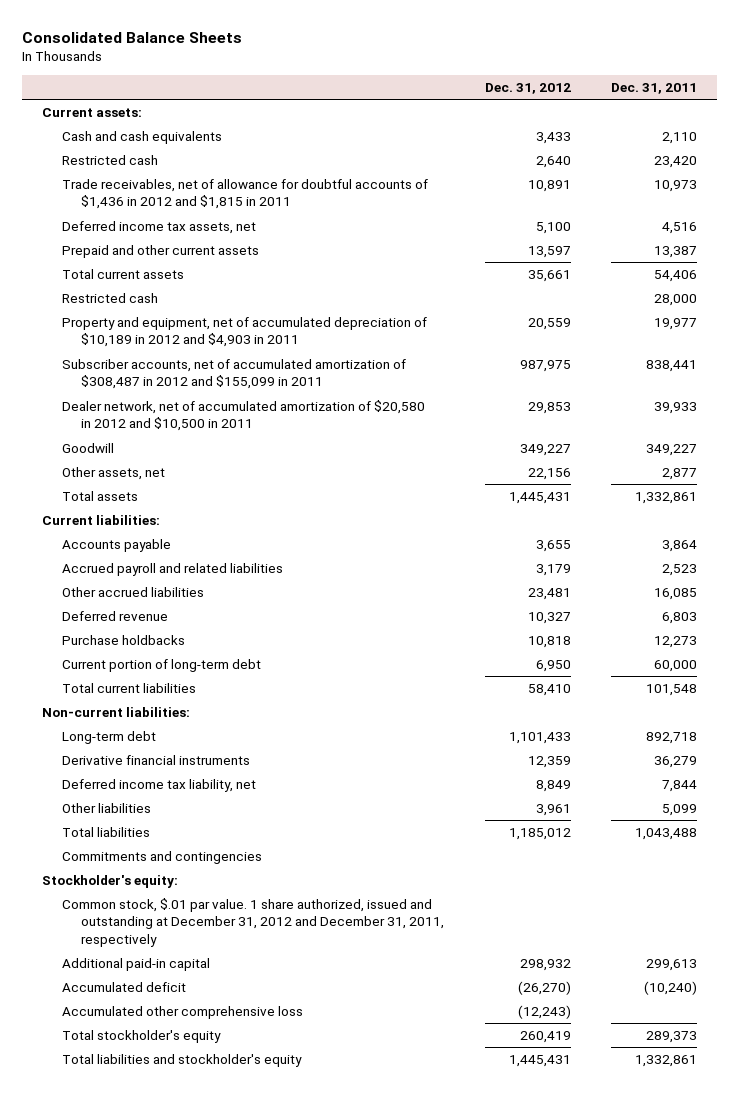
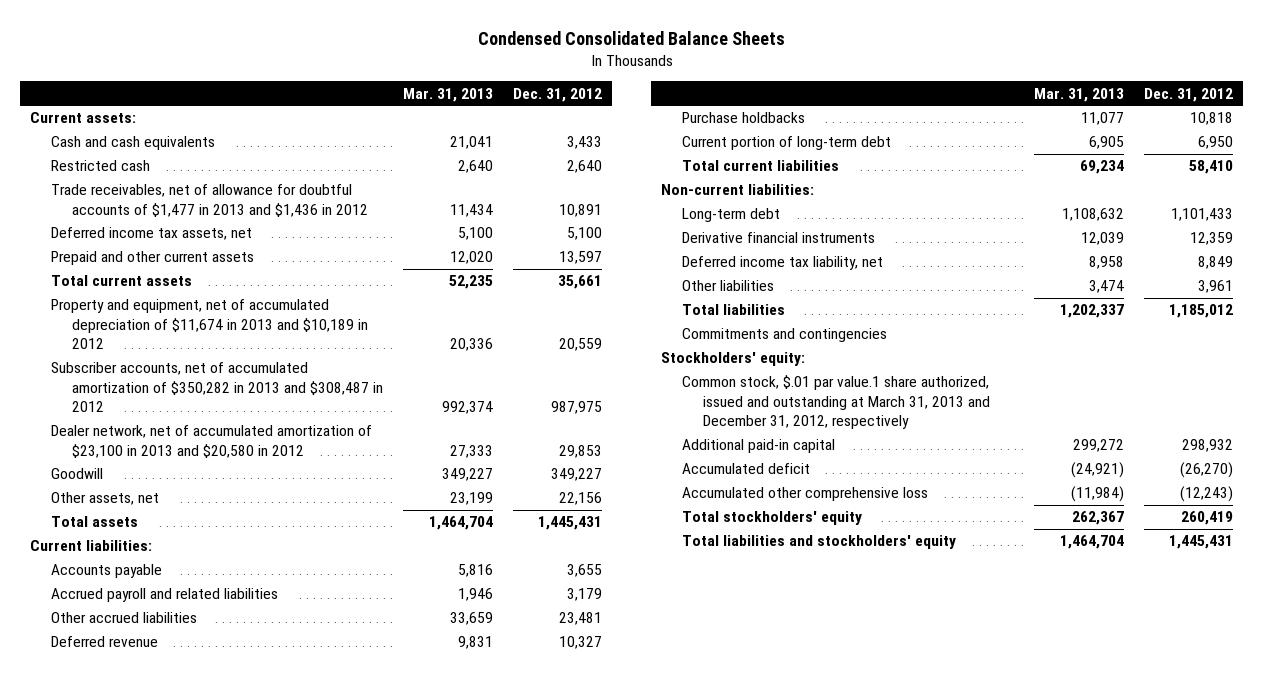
[22,32,243,44] Consolidated Balance Sheets -> [477,30,785,45] Condensed Consolidated Balance Sheets
[611,82,698,94] Dec. 31, 2011 -> none
none -> [402,87,493,102] Mar. 31, 2013
[61,178,428,210] Trade receivables, net of allowance for doubtful accounts of $1,436 in 2012 and $1,815 in 2011 -> [51,184,368,217] Trade receivables, net of allowance for doubtful accounts of $1,477 in 2013 and $1,436 in 2012
[61,292,158,303] Restricted cash -> none
[61,316,427,348] Property and equipment, net of accumulated depreciation of $10,189 in 2012 and $4,903 in 2011 -> [51,299,368,350] Property and equipment, net of accumulated depreciation of $11,674 in 2013 and $10,189 in 2012
[61,358,406,390] Subscriber accounts, net of accumulated amortization of $308,487 in 2012 and $155,099 in 2011 -> [51,362,383,413] Subscriber accounts, net of accumulated amortization of $350,282 in 2013 and $308,487 in 2012
[61,399,425,432] Dealer network, net of accumulated amortization of $20,580 in 2012 and $10,500 in 2011 -> [51,425,373,458] Dealer network, net of accumulated amortization of $23,100 in 2013 and $20,580 in 2012
[42,874,179,888] Stockholder's equity: -> [661,352,806,367] Stockholders' equity:
[61,897,445,947] Common stock, $.01 par value. 1 share authorized, issued and outstanding at December 31, 2012 and December 31, 2011, respectively -> [682,375,991,430] Common stock, $.01 par value.1 share authorized, issued and outstanding at March 31, 2013 and December 31, 2012, respectively
[61,1029,221,1043] Total stockholder's equity -> [682,511,863,526] Total stockholders' equity
[61,1053,302,1067] Total liabilities and stockholder's equity -> [682,535,957,550] Total liabilities and stockholders' equity

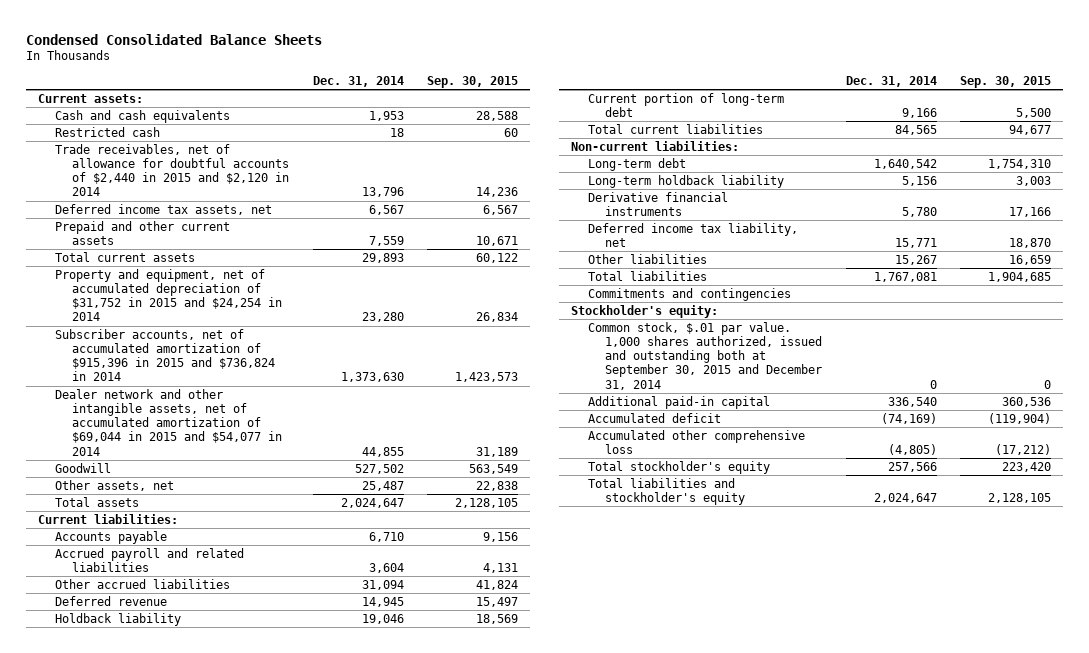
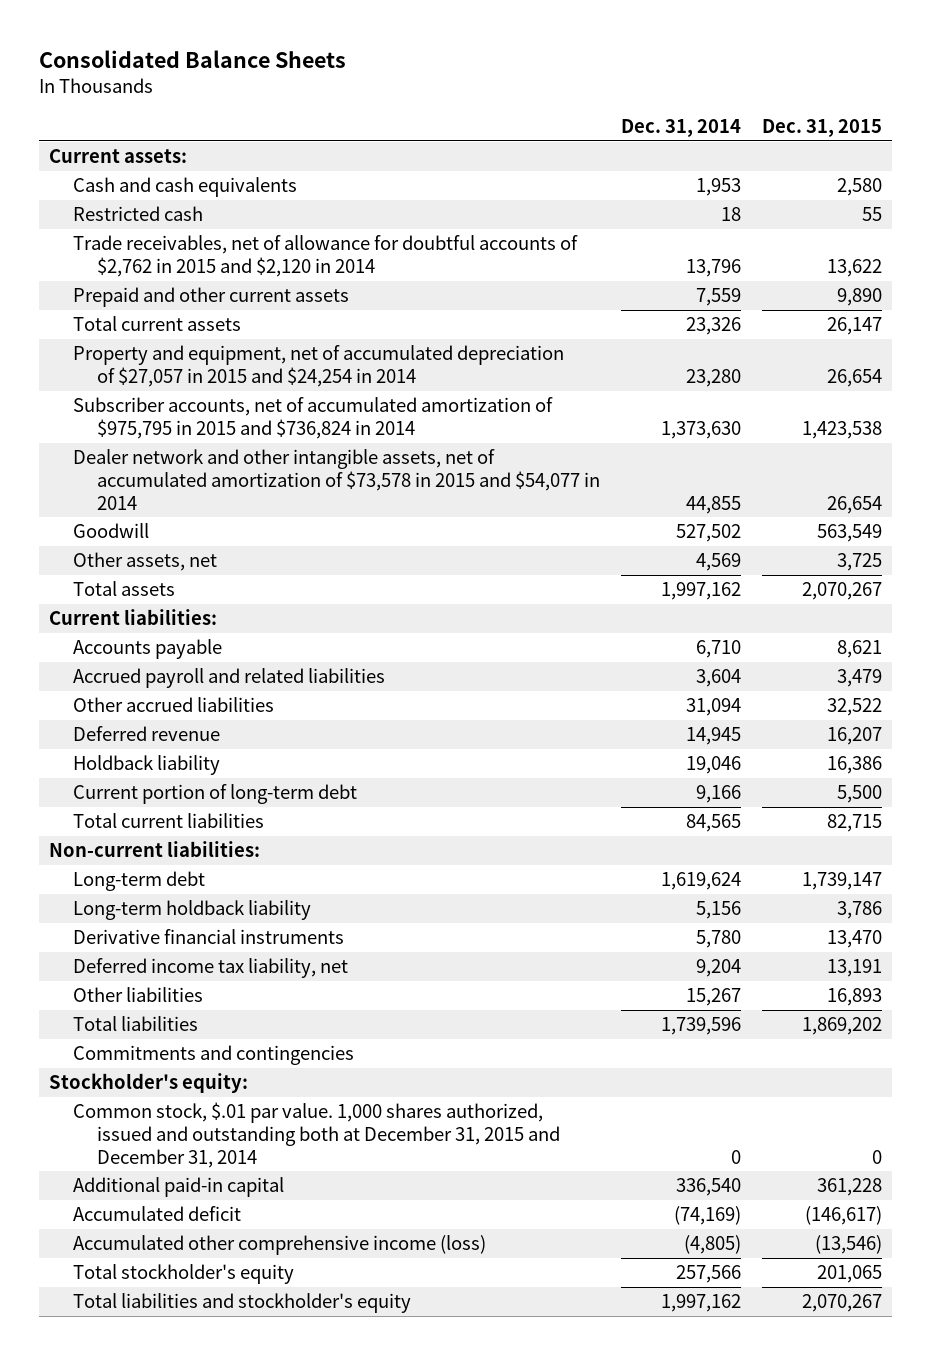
[26,33,323,45] Condensed Consolidated Balance Sheets -> [38,49,346,68] Consolidated Balance Sheets
[427,75,519,88] Sep. 30, 2015 -> none
none -> [761,119,882,138] Dec. 31, 2015
[55,203,273,215] Deferred income tax assets, net -> none
[55,143,290,197] Trade receivables, net of allowance for doubtful accounts of $2,440 in 2015 and $2,120 in 2014 -> [73,235,579,278] Trade receivables, net of allowance for doubtful accounts of $2,762 in 2015 and $2,120 in 2014
[361,252,404,263] 29,893 -> [685,317,741,336] 23,326
[55,268,283,322] Property and equipment, net of accumulated depreciation of $31,752 in 2015 and $24,254 in 2014 -> [73,345,565,388] Property and equipment, net of accumulated depreciation of $27,057 in 2015 and $24,254 in 2014
[55,328,276,382] Subscriber accounts, net of accumulated amortization of $915,396 in 2015 and $736,824 in 2014 -> [73,397,554,440] Subscriber accounts, net of accumulated amortization of $975,795 in 2015 and $736,824 in 2014
[55,388,283,456] Dealer network and other intangible assets, net of accumulated amortization of $69,044 in 2015 and $54,077 in 2014 -> [73,449,600,510] Dealer network and other intangible assets, net of accumulated amortization of $73,578 in 2015 and $54,077 in 2014
[361,480,404,491] 25,487 -> [695,553,741,572] 4,569
[340,497,404,508] 2,024,647 -> [660,582,741,601] 1,997,162
[873,158,937,169] 1,640,542 -> [660,872,741,891] 1,619,624
[894,238,937,249] 15,771 -> [695,959,741,978] 9,204
[873,271,937,282] 1,767,081 -> [660,1017,741,1036] 1,739,596
[588,321,823,390] Common stock, $.01 par value. 1,000 shares authorized, issued and outstanding both at September 30, 2015 and December 31, 2014 -> [73,1102,560,1168] Common stock, $.01 par value. 1,000 shares authorized, issued and outstanding both at December 31, 2015 and December 31, 2014
[588,429,806,455] Accumulated other comprehensive loss -> [73,1235,487,1256] Accumulated other comprehensive income (loss)
[873,493,937,504] 2,024,647 -> [660,1294,741,1313] 1,997,162

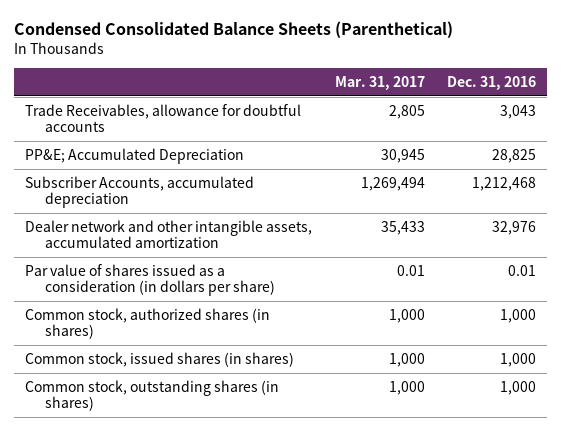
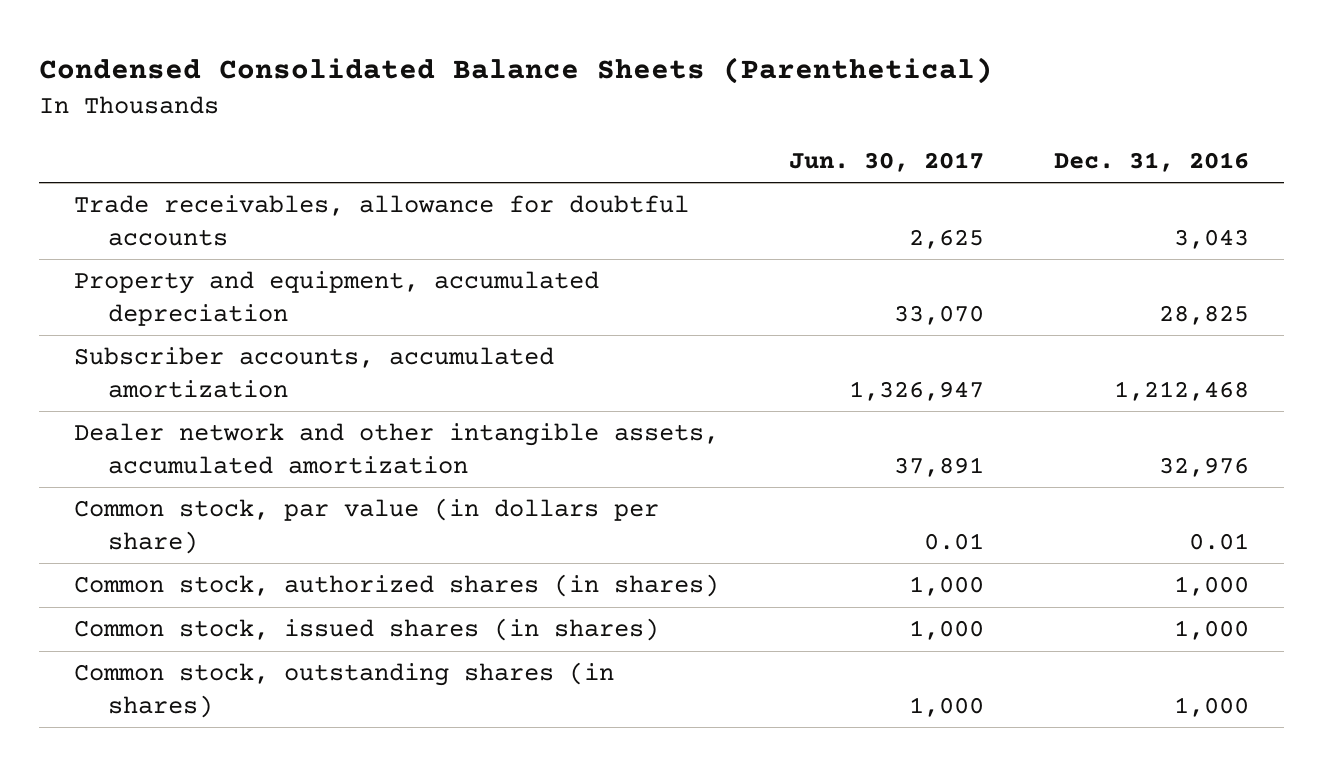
[334,76,425,91] Mar. 31, 2017 -> none
none -> [788,151,984,172] Jun. 30, 2017
[24,103,301,133] Trade Receivables, allowance for doubtful accounts -> [73,195,689,246] Trade receivables, allowance for doubtful accounts
[24,147,244,164] PP&E; Accumulated Depreciation -> [73,271,599,326] Property and equipment, accumulated depreciation
[24,175,254,209] Subscriber Accounts, accumulated depreciation -> [73,347,554,398] Subscriber accounts, accumulated amortization
[24,263,275,297] Par value of shares issued as a consideration (in dollars per share) -> [73,498,659,554] Common stock, par value (in dollars per share)

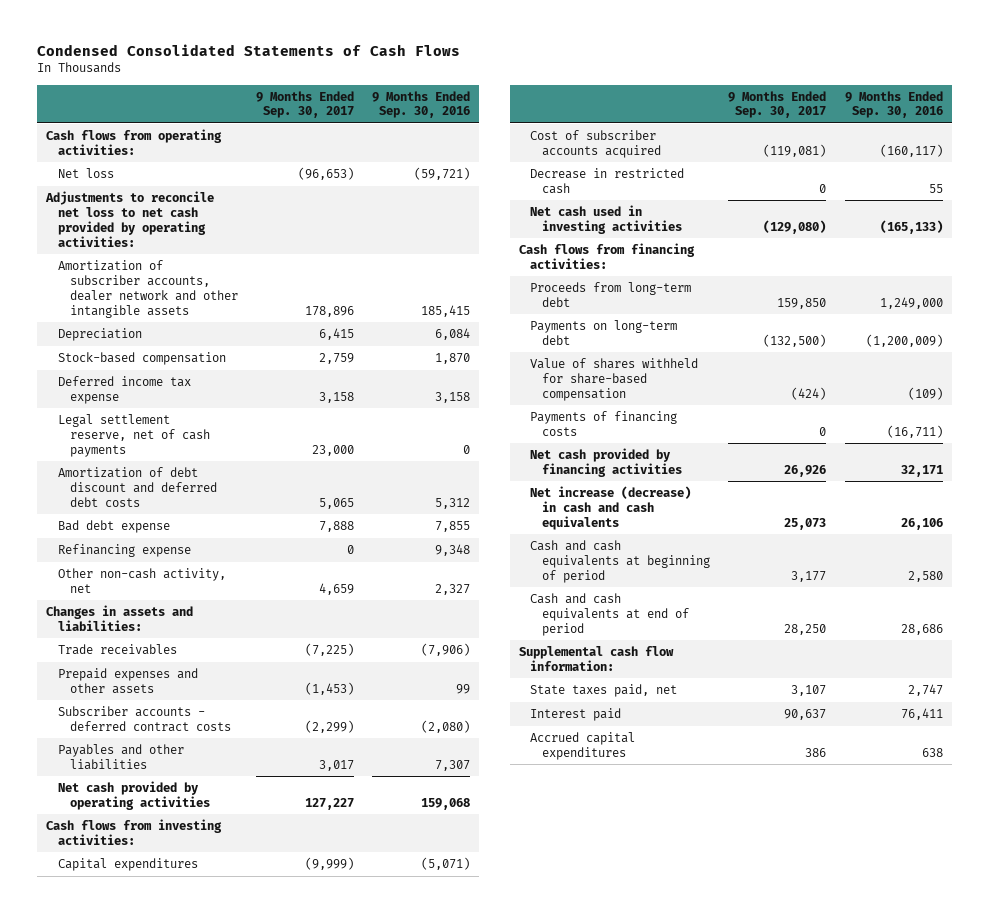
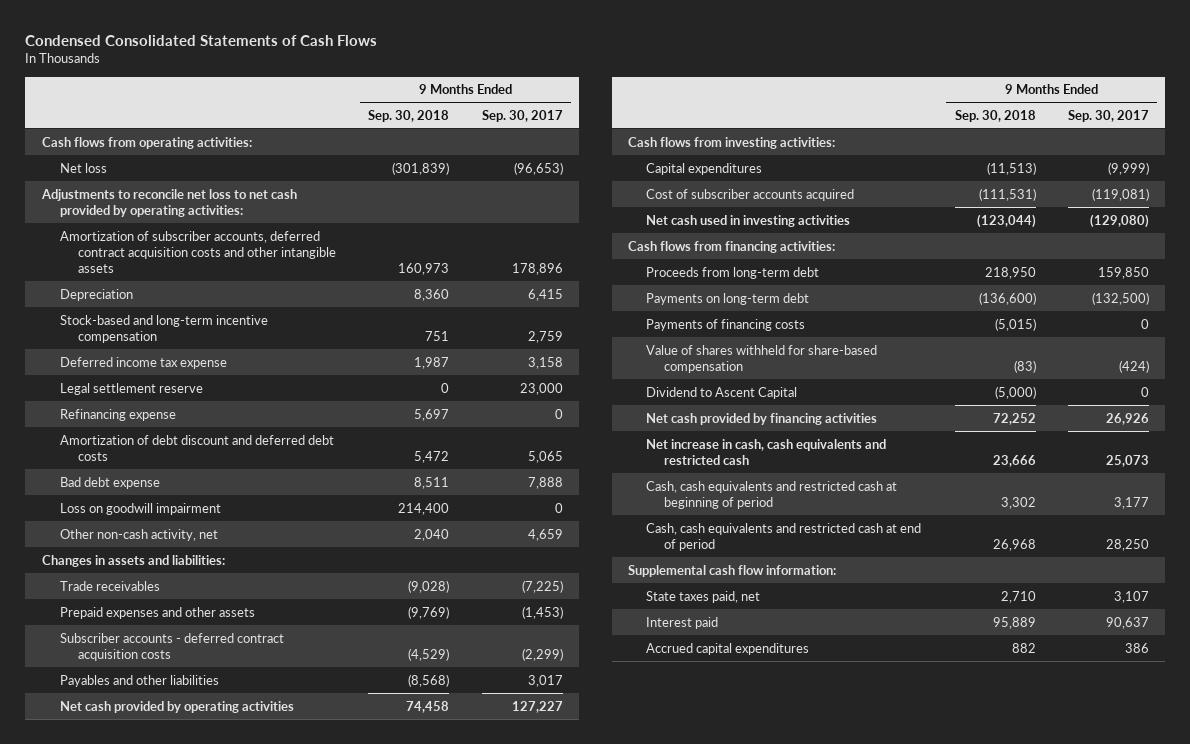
[372,90,471,119] 9 Months Ended Sep. 30, 2016 -> none
none -> [368,109,450,122] Sep. 30, 2018
[58,260,238,318] Amortization of subscriber accounts, dealer network and other intangible assets -> [59,230,337,274] Amortization of subscriber accounts, deferred contract acquisition costs and other intangible assets
[58,352,227,366] Stock-based compensation -> [59,314,268,343] Stock-based and long-term incentive compensation
[58,414,210,457] Legal settlement reserve, net of cash payments -> [59,382,203,395] Legal settlement reserve
[58,544,192,558] Refinancing expense -> [59,408,176,421] Refinancing expense
none -> [59,502,221,515] Loss on goodwill impairment
[58,706,231,732] Subscriber accounts - deferred contract costs -> [59,632,284,661] Subscriber accounts - deferred contract acquisition costs
[530,168,685,194] Decrease in restricted cash -> none
[530,358,699,401] Value of shares withheld for share-based compensation -> [645,344,877,373] Value of shares withheld for share-based compensation
none -> [645,386,797,399] Dividend to Ascent Capital
[530,486,692,530] Net increase (decrease) in cash and cash equivalents -> [645,438,886,465] Net increase in cash, cash equivalents and restricted cash
[530,540,710,583] Cash and cash equivalents at beginning of period -> [645,480,897,509] Cash, cash equivalents and restricted cash at beginning of period
[530,593,689,636] Cash and cash equivalents at end of period -> [645,522,921,551] Cash, cash equivalents and restricted cash at end of period

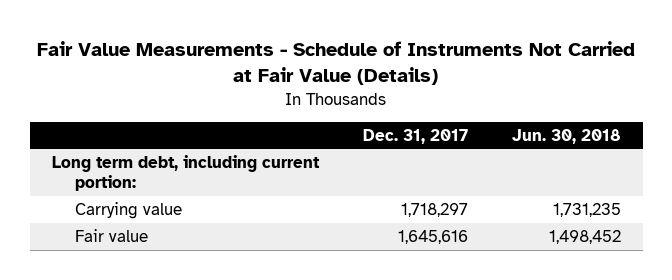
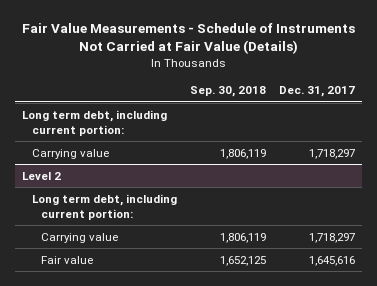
[511,128,621,144] Jun. 30, 2018 -> none
none -> [189,86,266,98] Sep. 30, 2018
none -> [21,171,61,180] Level 2
none -> [31,193,177,220] Long term debt, including current portion:
none -> [41,232,119,243] Carrying value

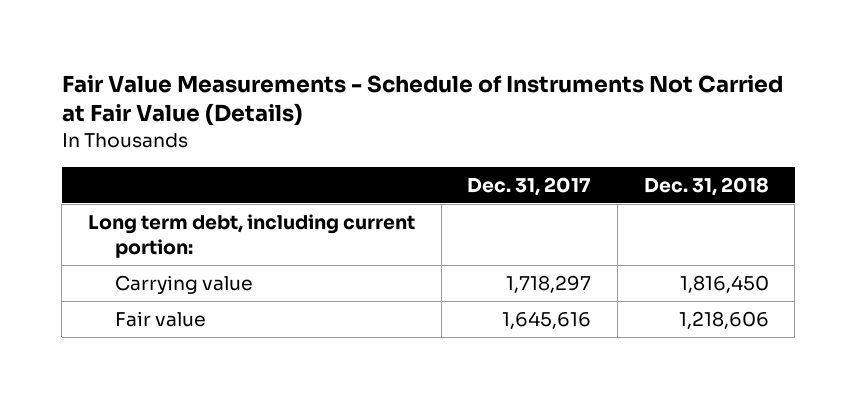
[189,86,266,98] Sep. 30, 2018 -> none
none -> [643,176,769,196] Dec. 31, 2018
[21,171,61,180] Level 2 -> none
[31,193,177,220] Long term debt, including current portion: -> none
[41,232,119,243] Carrying value -> none

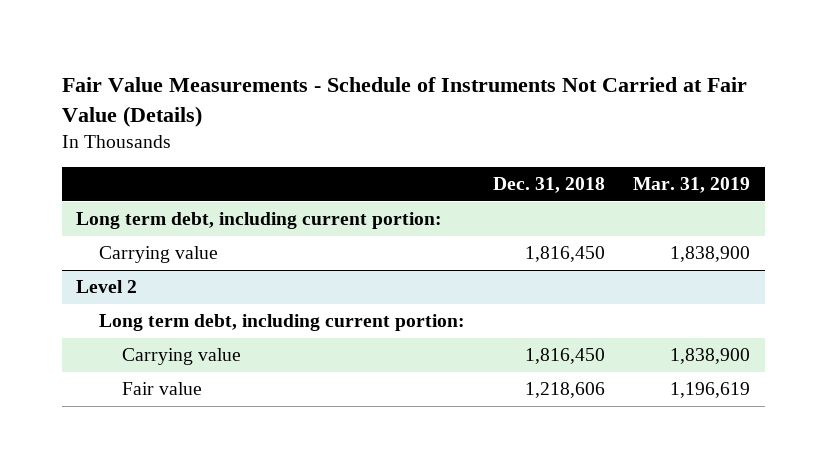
[467,176,592,196] Dec. 31, 2017 -> none
none -> [633,177,751,194] Mar. 31, 2019
none -> [75,280,137,294] Level 2
none -> [98,314,465,332] Long term debt, including current portion:
none -> [121,348,241,366] Carrying value

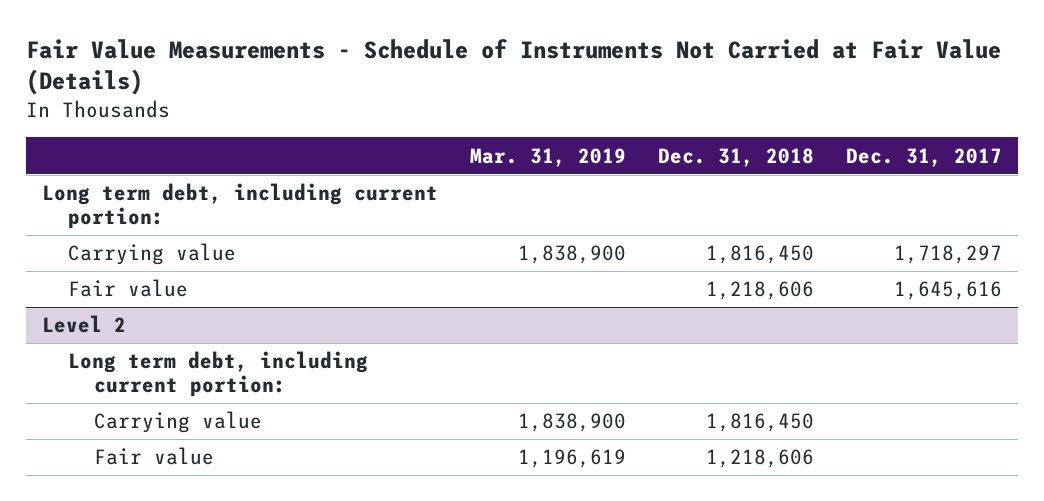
none -> [846,147,1003,167] Dec. 31, 2017
none -> [67,279,188,298] Fair value

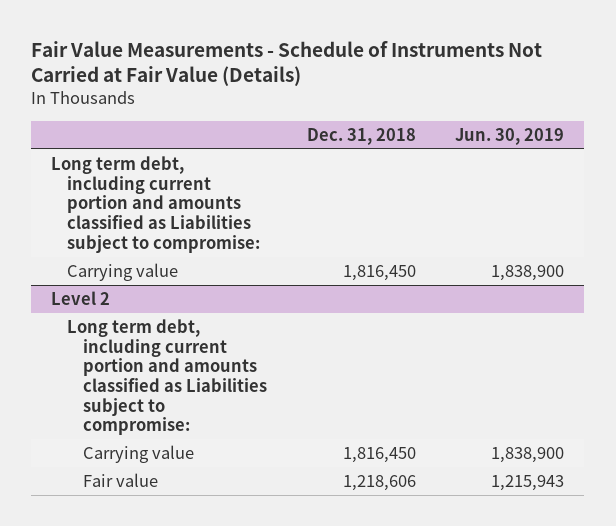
[470,147,627,167] Mar. 31, 2019 -> none
[846,147,1003,167] Dec. 31, 2017 -> none
none -> [455,127,565,145] Jun. 30, 2019
[42,183,439,230] Long term debt, including current portion: -> [51,155,261,253] Long term debt, including current portion and amounts classified as Liabilities subject to compromise:
[67,279,188,298] Fair value -> none
[67,351,368,398] Long term debt, including current portion: -> [67,318,267,436] Long term debt, including current portion and amounts classified as Liabilities subject to compromise:

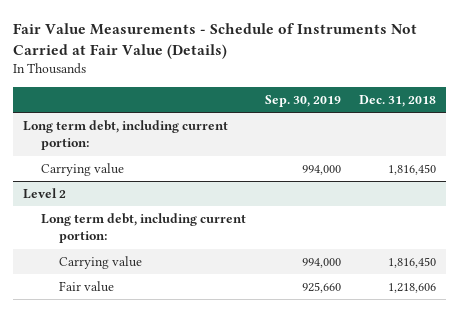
[455,127,565,145] Jun. 30, 2019 -> none
none -> [264,94,341,107] Sep. 30, 2019
[51,155,261,253] Long term debt, including current portion and amounts classified as Liabilities subject to compromise: -> [22,120,228,151] Long term debt, including current portion:
[67,318,267,436] Long term debt, including current portion and amounts classified as Liabilities subject to compromise: -> [40,213,246,244] Long term debt, including current portion:

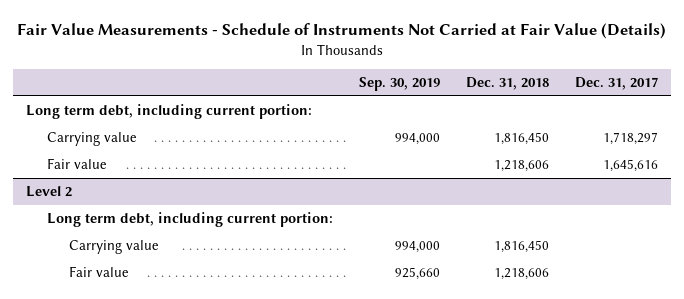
none -> [574,76,658,90] Dec. 31, 2017
none -> [47,158,108,170] Fair value

